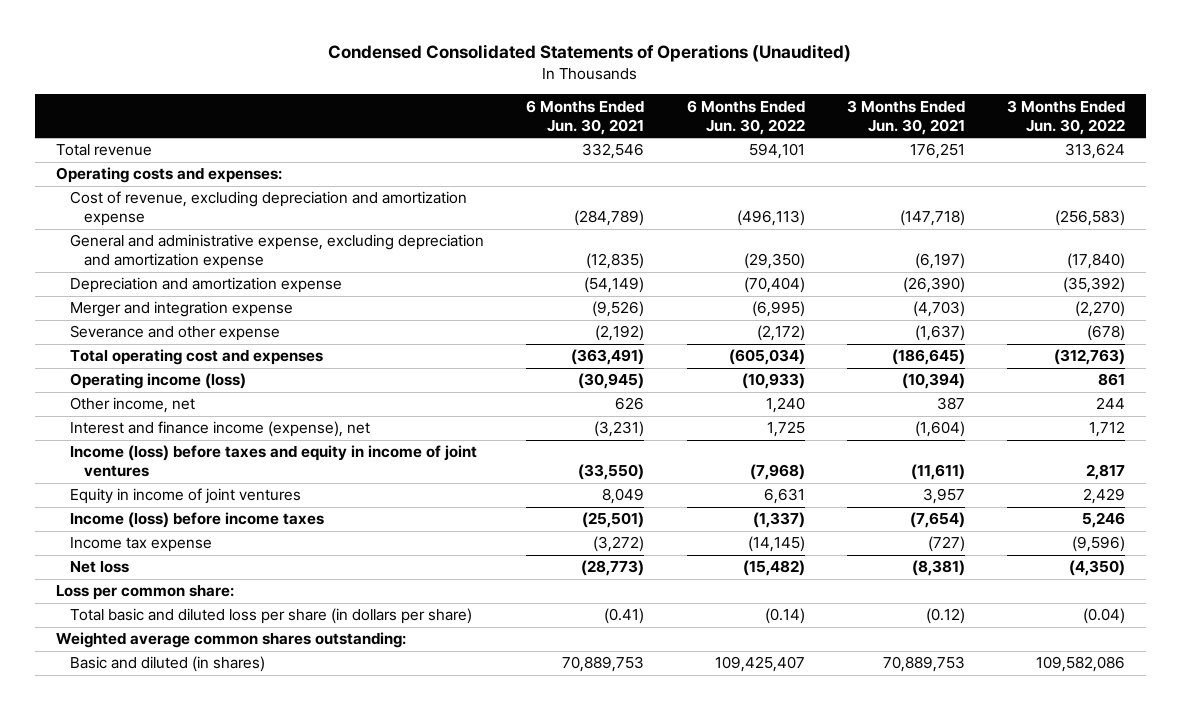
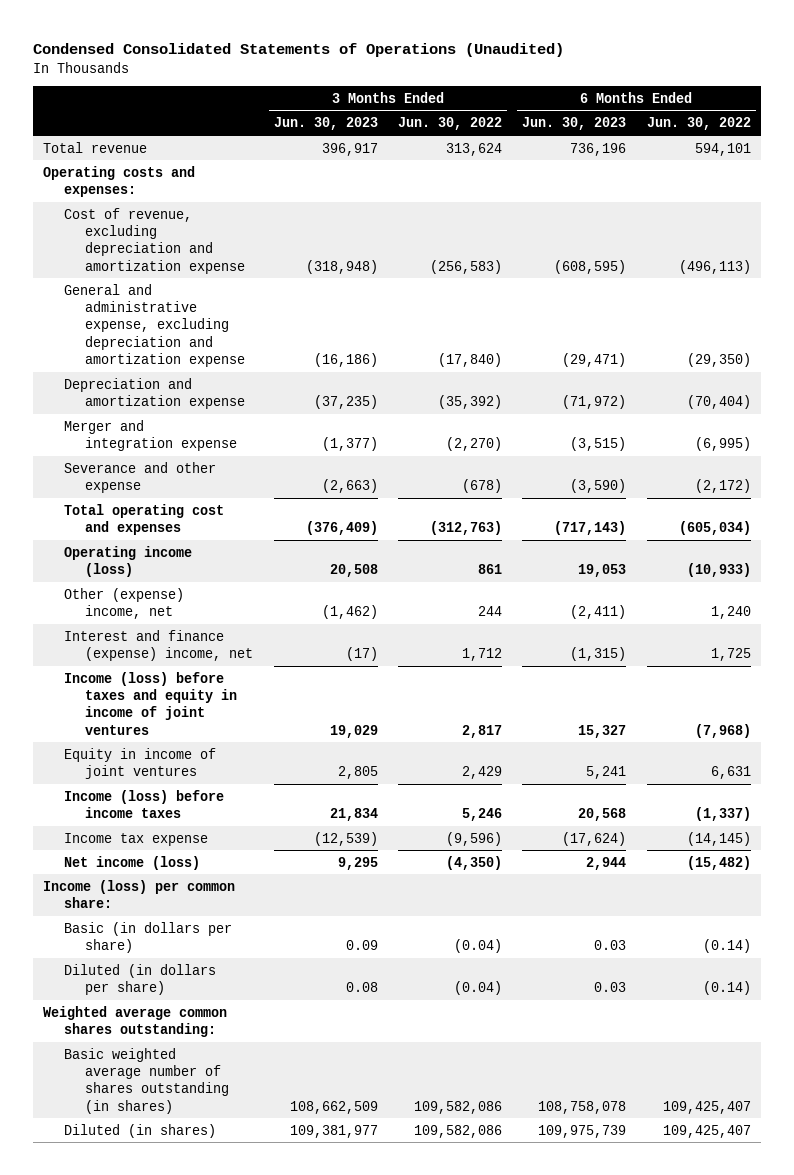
[526,99,645,135] 6 Months Ended Jun. 30, 2021 -> none
[846,99,965,135] 3 Months Ended Jun. 30, 2021 -> none
none -> [273,117,378,131] Jun. 30, 2023
none -> [522,117,627,131] Jun. 30, 2023
[70,397,196,414] Other income, net -> [64,587,185,620] Other (expense) income, net
[70,421,371,438] Interest and finance income (expense), net -> [64,629,254,662] Interest and finance (expense) income, net
[70,561,130,574] Net loss -> [64,855,201,870] Net income (loss)
[55,585,234,601] Loss per common share: -> [43,879,236,909] Income (loss) per common share:
[70,608,473,625] Total basic and diluted loss per share (in dollars per share) -> [64,921,233,954] Basic (in dollars per share)
none -> [64,963,217,996] Diluted (in dollars per share)
[70,656,266,673] Basic and diluted (in shares) -> [64,1047,230,1114] Basic weighted average number of shares outstanding (in shares)
none -> [64,1123,217,1138] Diluted (in shares)

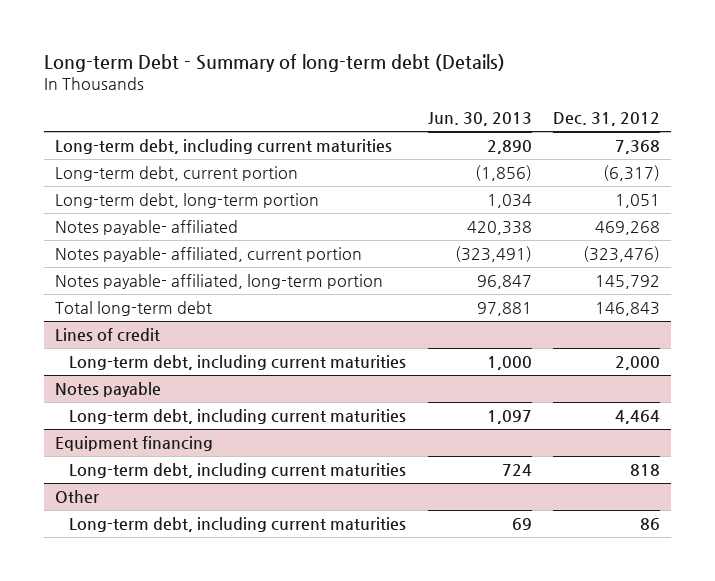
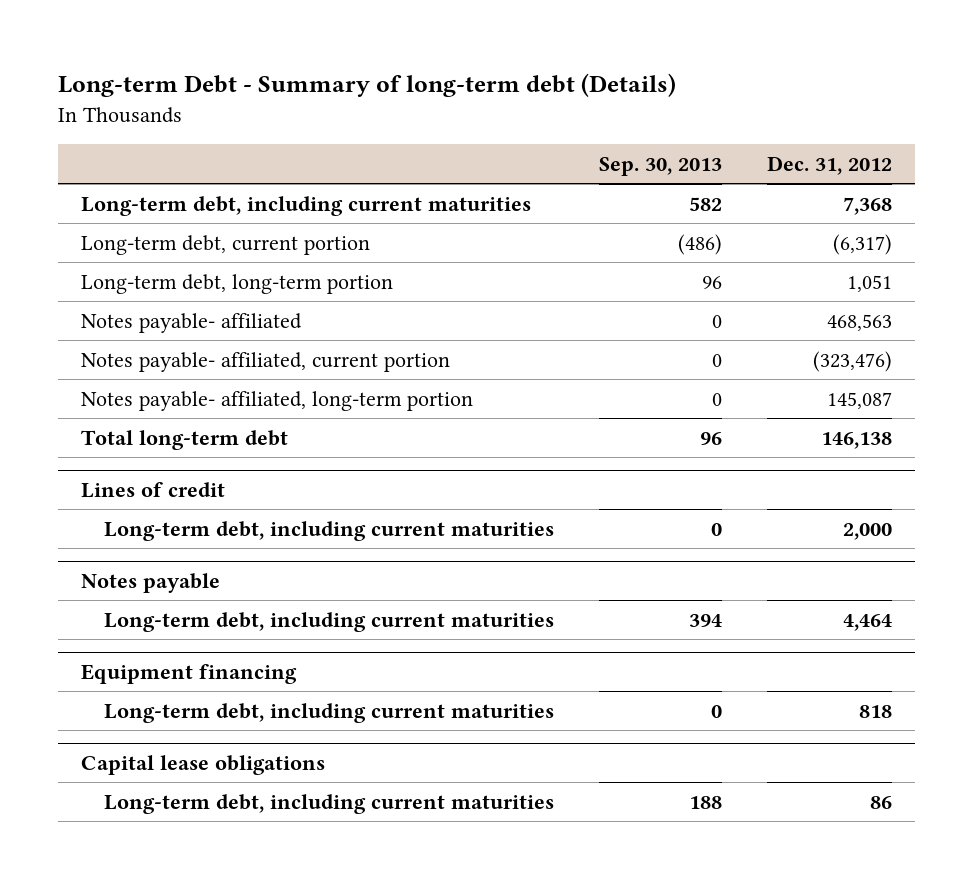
[427,111,532,126] Jun. 30, 2013 -> none
none -> [599,156,723,176] Sep. 30, 2013
[595,221,661,236] 469,268 -> [827,313,893,331] 468,563
[595,275,661,290] 145,792 -> [827,391,893,409] 145,087
[595,302,661,317] 146,843 -> [821,431,893,449] 146,138
[54,490,99,504] Other -> none
none -> [80,754,325,775] Capital lease obligations

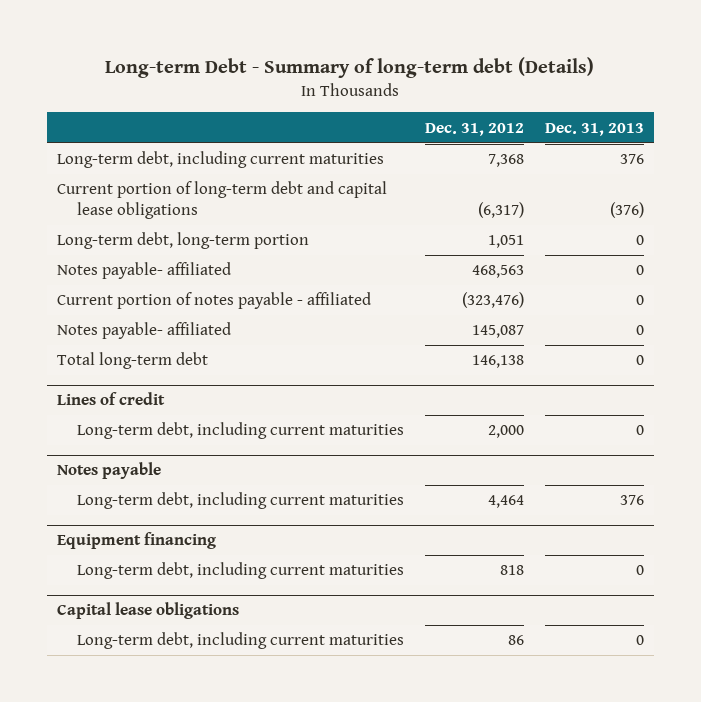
[599,156,723,176] Sep. 30, 2013 -> none
none -> [544,122,644,136] Dec. 31, 2013
[80,234,370,255] Long-term debt, current portion -> [57,181,388,219] Current portion of long-term debt and capital lease obligations
[80,351,450,372] Notes payable- affiliated, current portion -> [57,292,372,310] Current portion of notes payable - affiliated
[80,390,473,411] Notes payable- affiliated, long-term portion -> [57,322,232,340] Notes payable- affiliated

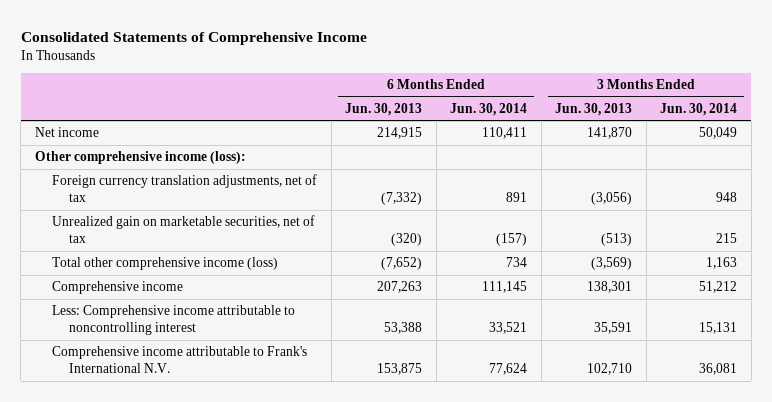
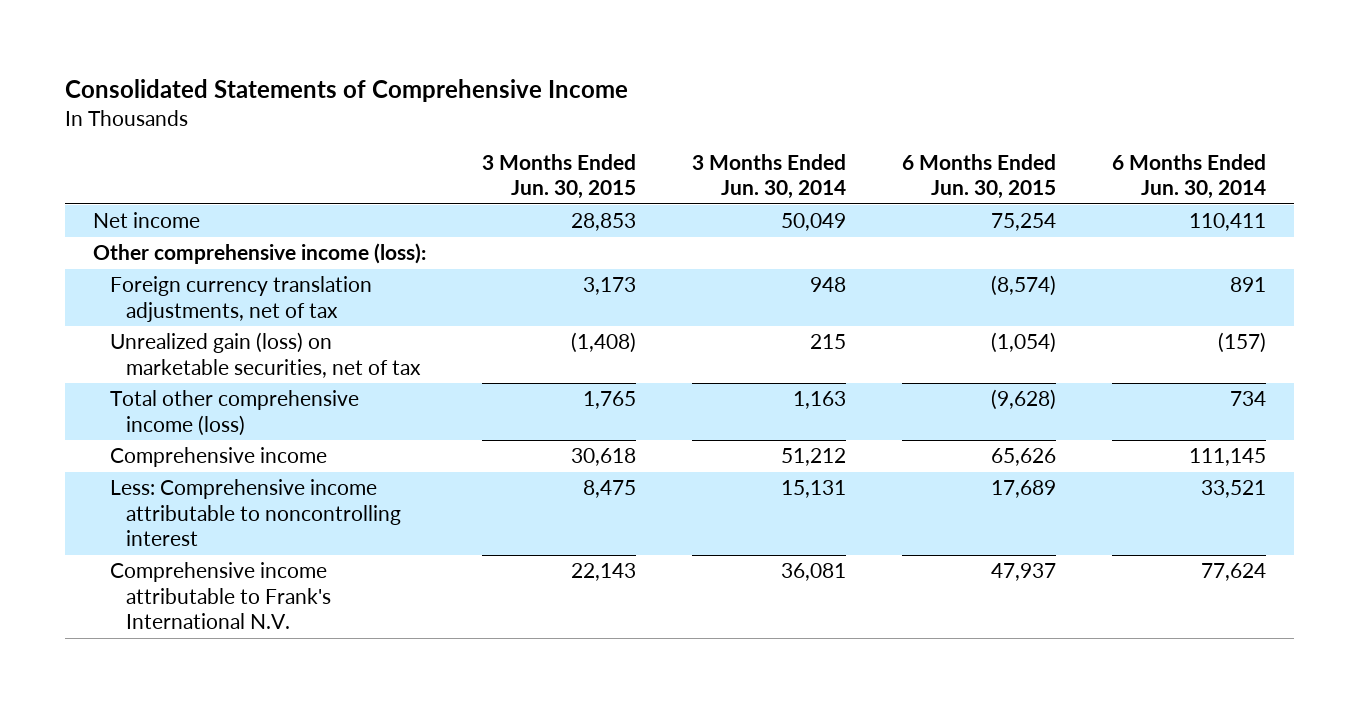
[345,102,423,116] Jun. 30, 2013 -> none
[555,102,633,116] Jun. 30, 2013 -> none
none -> [482,153,637,200] 3 Months Ended Jun. 30, 2015
none -> [902,153,1057,200] 6 Months Ended Jun. 30, 2015
[52,215,316,244] Unrealized gain on marketable securities, net of tax -> [109,332,421,378] Unrealized gain (loss) on marketable securities, net of tax

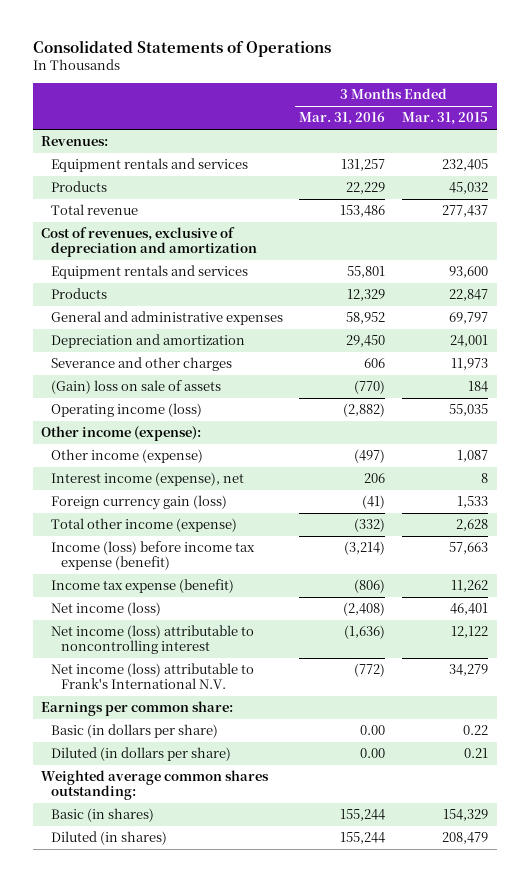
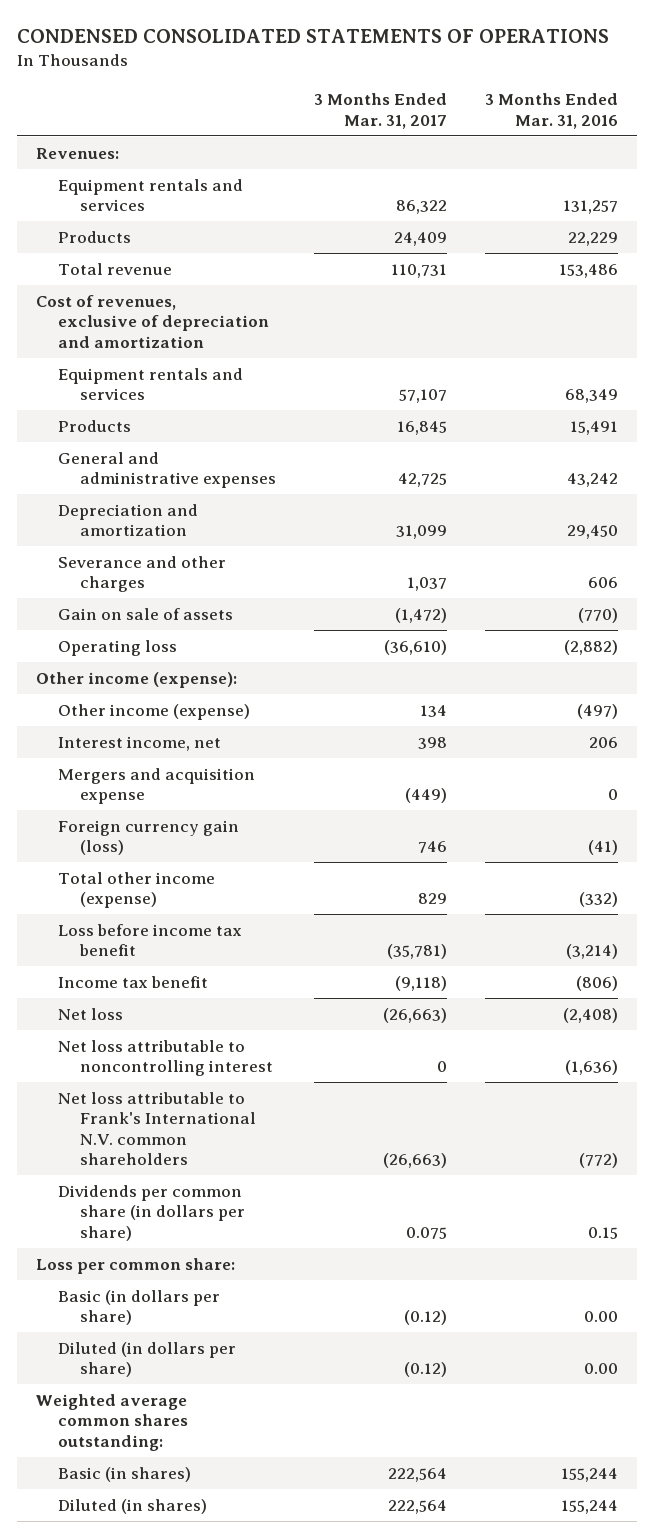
[32,39,331,57] Consolidated Statements of Operations -> [16,29,609,44] CONDENSED CONSOLIDATED STATEMENTS OF OPERATIONS
[402,112,489,126] Mar. 31, 2015 -> none
none -> [314,93,448,129] 3 Months Ended Mar. 31, 2017
[347,266,386,279] 55,801 -> [565,389,619,404] 68,349
[347,289,386,302] 12,329 -> [570,420,619,435] 15,491
[346,312,386,325] 58,952 -> [567,473,619,488] 43,242
[50,380,221,395] (Gain) loss on sale of assets -> [57,607,233,620] Gain on sale of assets
[50,403,202,418] Operating income (loss) -> [57,639,177,656] Operating loss
[50,472,244,487] Interest income (expense), net -> [57,735,221,751] Interest income, net
none -> [57,767,255,805] Mergers and acquisition expense
[50,541,255,571] Income (loss) before income tax expense (benefit) -> [57,923,242,957] Loss before income tax benefit
[50,579,234,594] Income tax expense (benefit) -> [57,975,208,988] Income tax benefit
[50,602,161,617] Net income (loss) -> [57,1007,123,1020] Net loss
[50,625,254,655] Net income (loss) attributable to noncontrolling interest -> [57,1039,273,1077] Net loss attributable to noncontrolling interest
[50,663,254,690] Net income (loss) attributable to Frank's International N.V. -> [57,1091,256,1166] Net loss attributable to Frank's International N.V. common shareholders
none -> [57,1184,245,1241] Dividends per common share (in dollars per share)
[40,701,233,717] Earnings per common share: -> [35,1257,235,1274] Loss per common share:

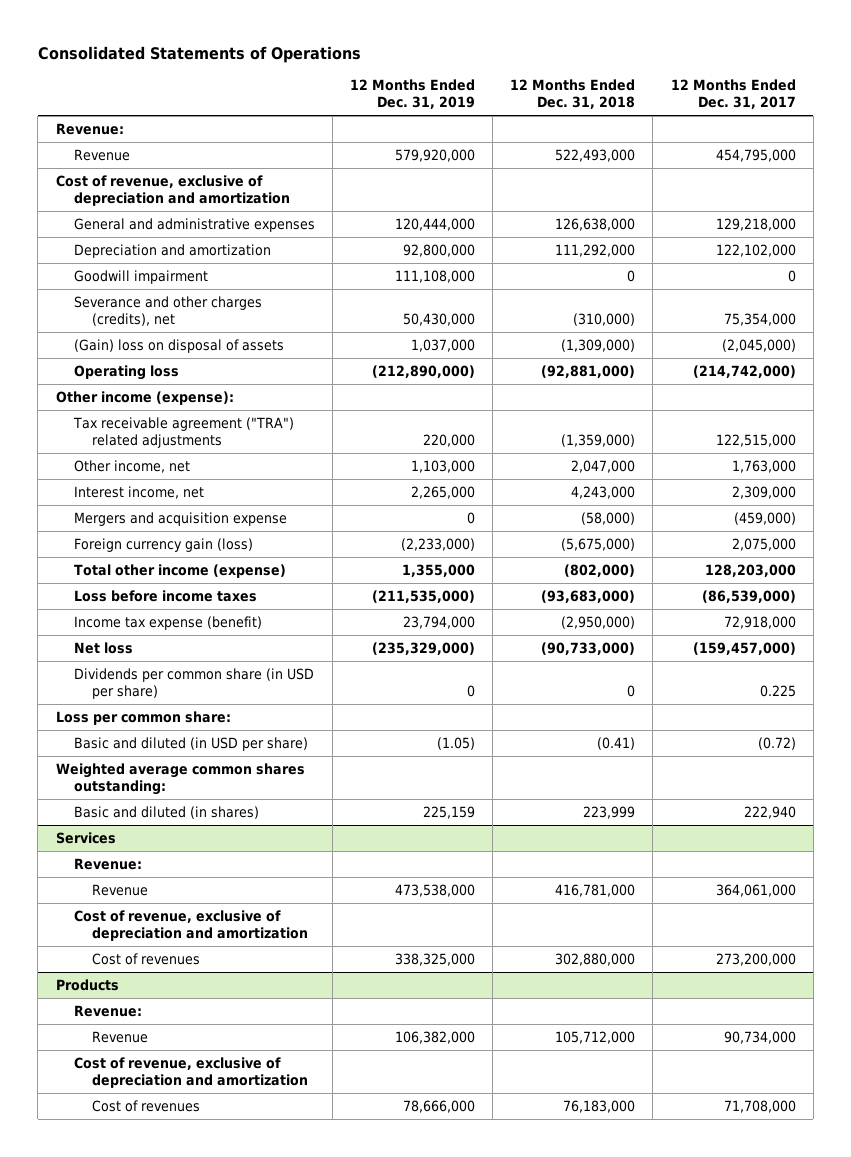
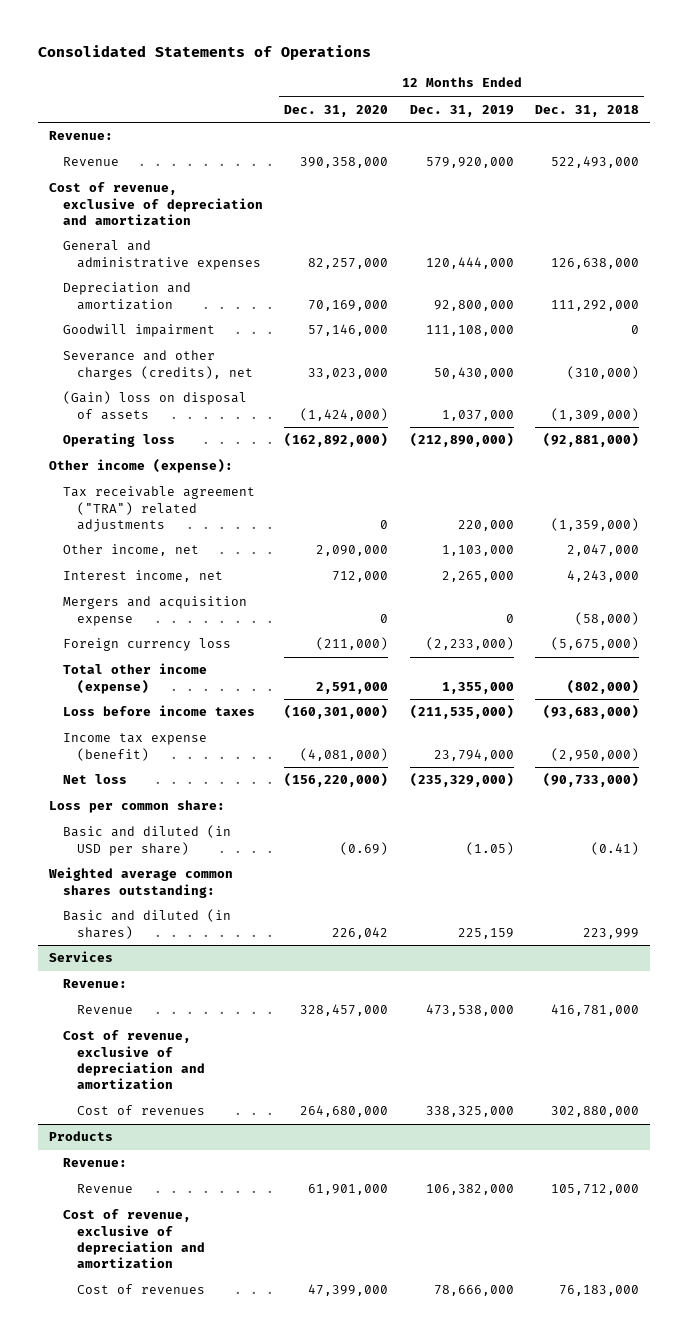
[670,78,796,109] 12 Months Ended Dec. 31, 2017 -> none
none -> [284,104,389,117] Dec. 31, 2020
[73,537,253,552] Foreign currency gain (loss) -> [62,638,231,652] Foreign currency loss
[73,667,314,699] Dividends per common share (in USD per share) -> none

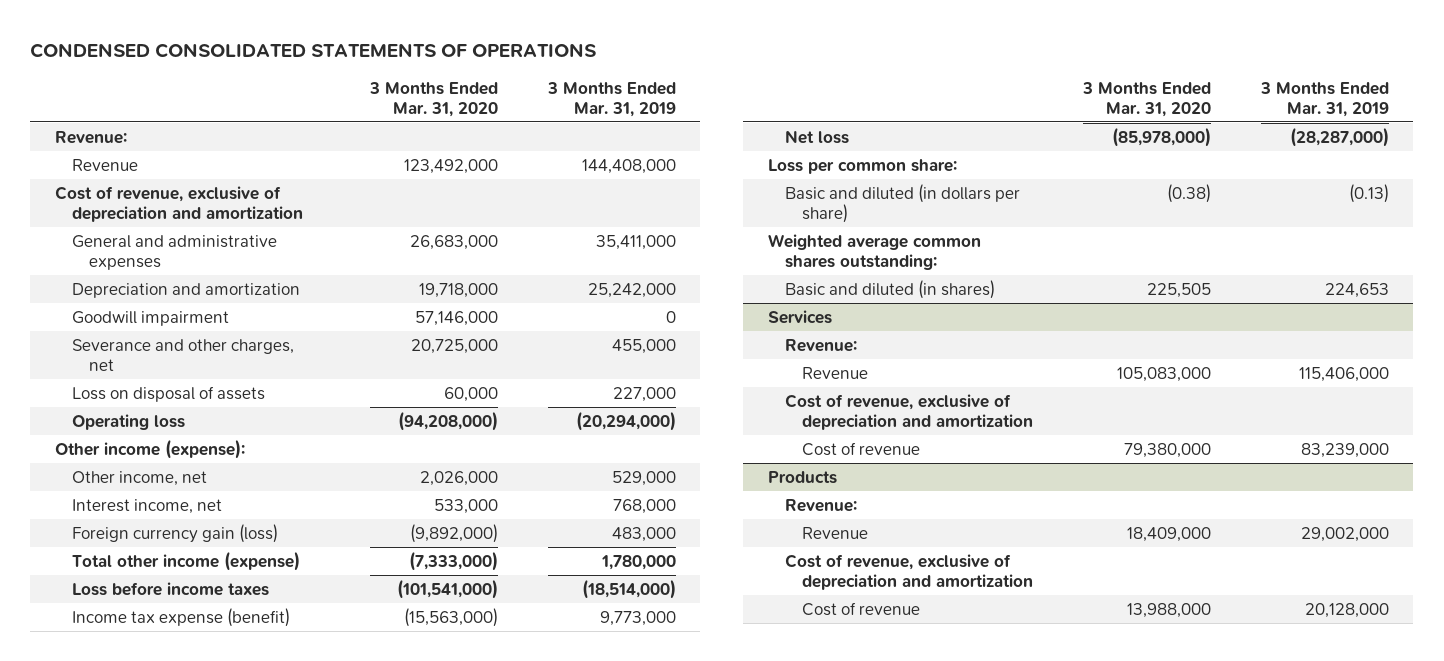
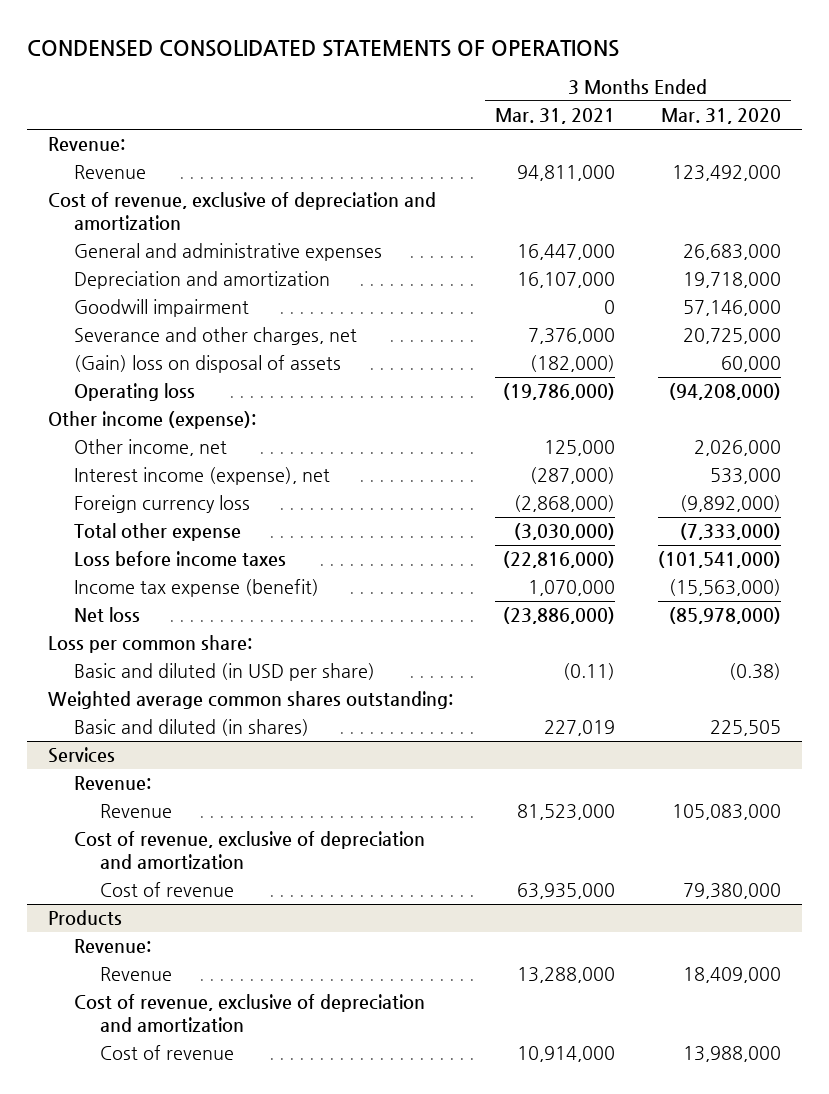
[546,81,676,117] 3 Months Ended Mar. 31, 2019 -> none
none -> [495,108,616,125] Mar. 31, 2021
[72,385,266,402] Loss on disposal of assets -> [74,355,342,374] (Gain) loss on disposal of assets
[72,498,223,514] Interest income, net -> [74,467,331,486] Interest income (expense), net
[72,523,279,543] Foreign currency gain (loss) -> [74,495,251,514] Foreign currency loss
[72,550,301,571] Total other income (expense) -> [74,523,242,542] Total other expense
[785,183,1021,223] Basic and diluted (in dollars per share) -> [74,663,376,682] Basic and diluted (in USD per share)

